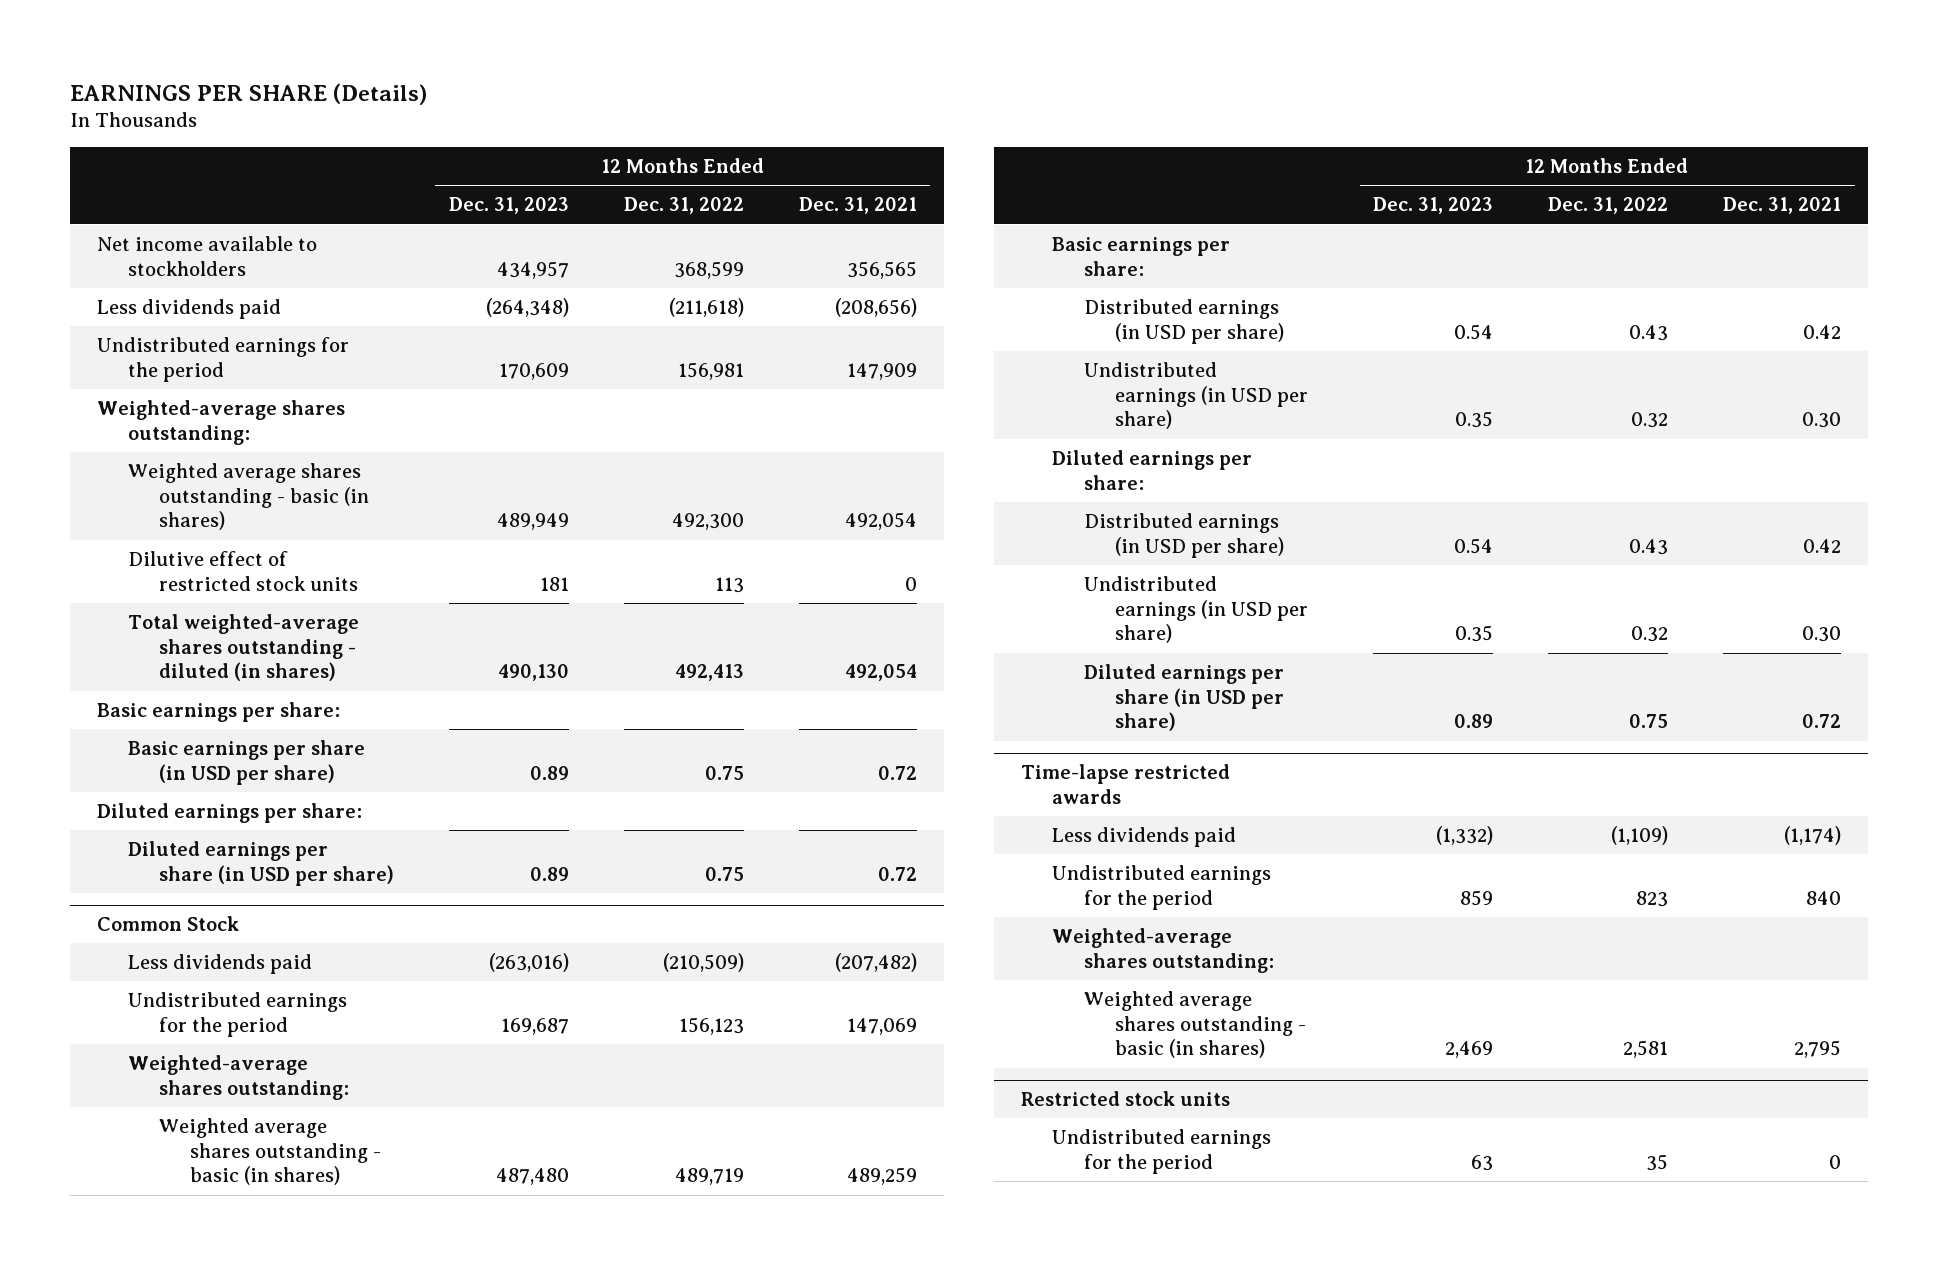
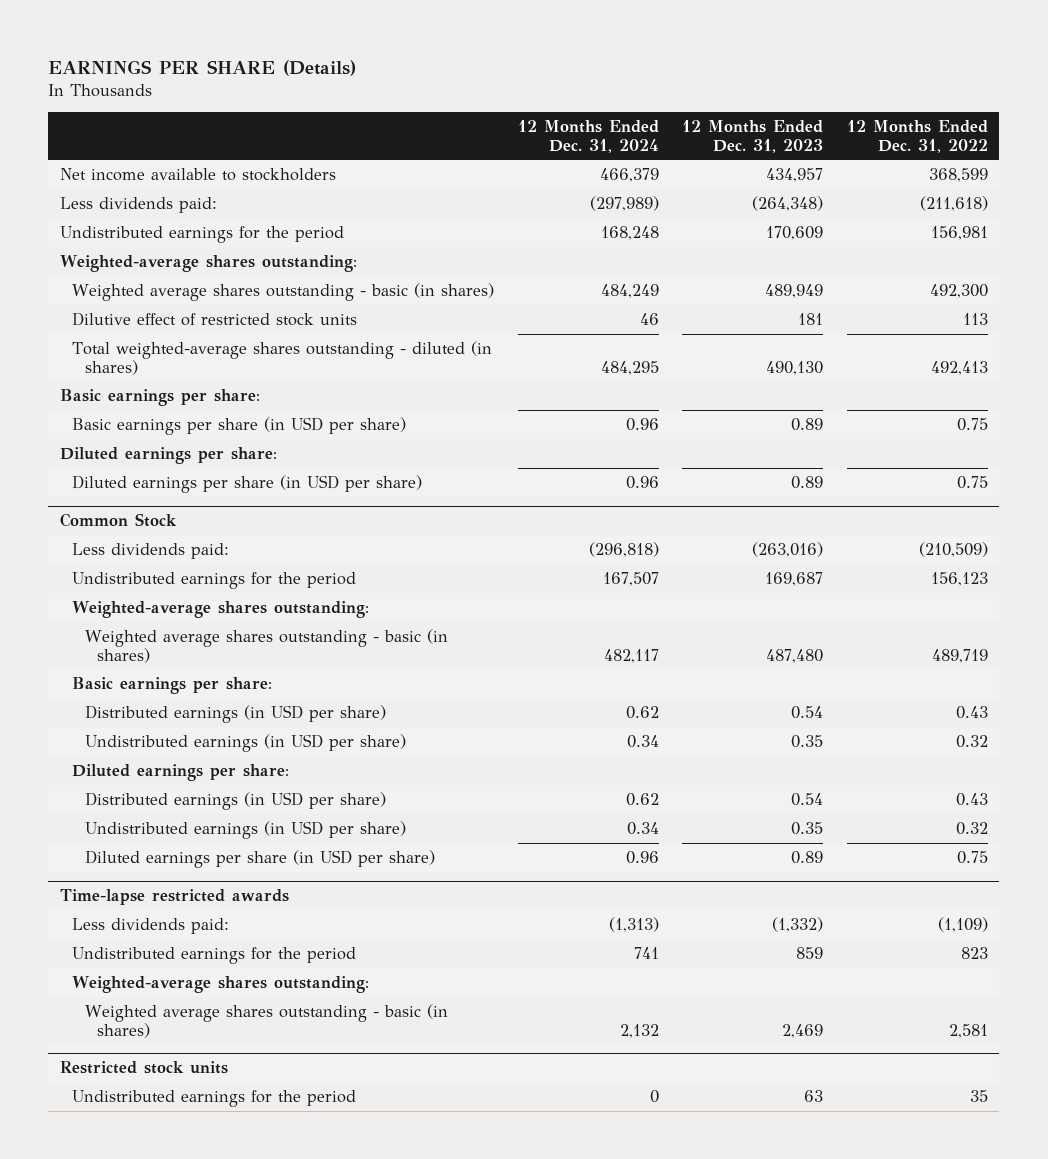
[798,197,917,215] Dec. 31, 2021 -> none
none -> [517,119,659,153] 12 Months Ended Dec. 31, 2024
[97,298,282,319] Less dividends paid -> [60,196,218,213] Less dividends paid:
[128,953,313,974] Less dividends paid -> [72,542,230,559] Less dividends paid:
[1052,826,1237,847] Less dividends paid -> [72,917,230,934] Less dividends paid:

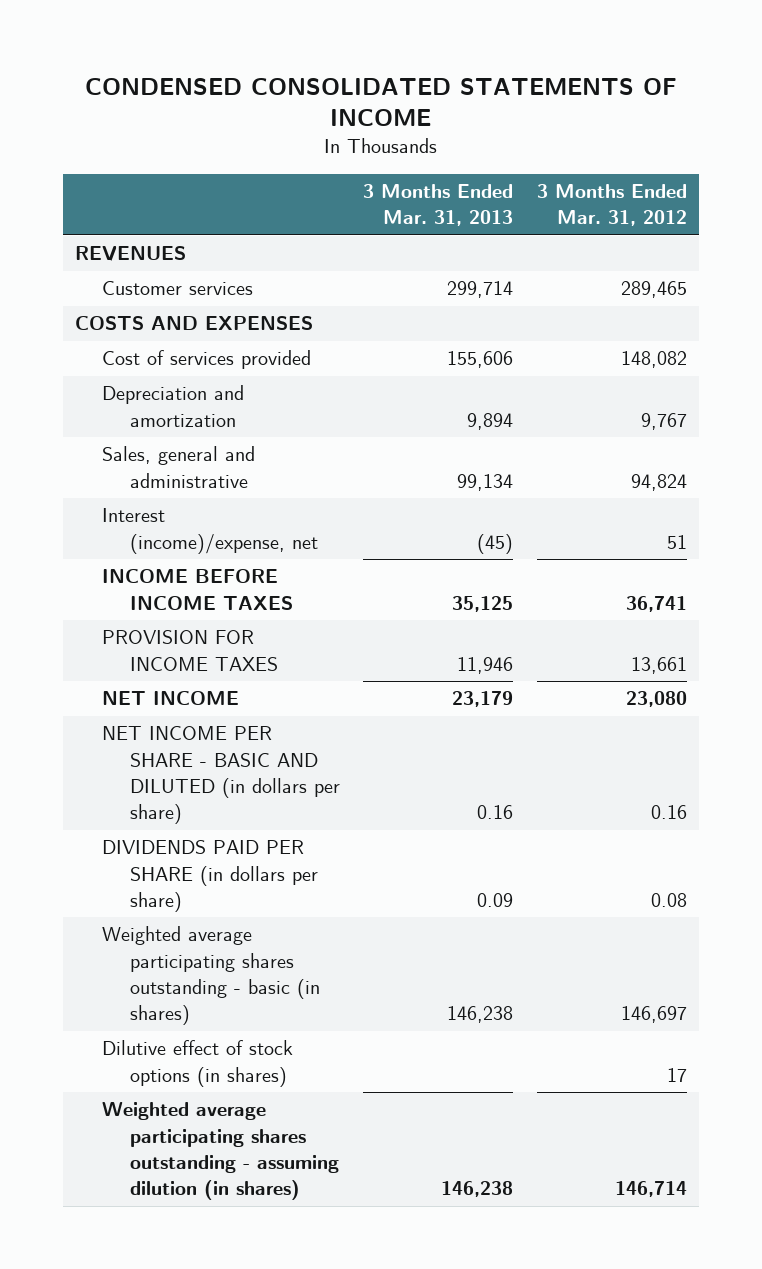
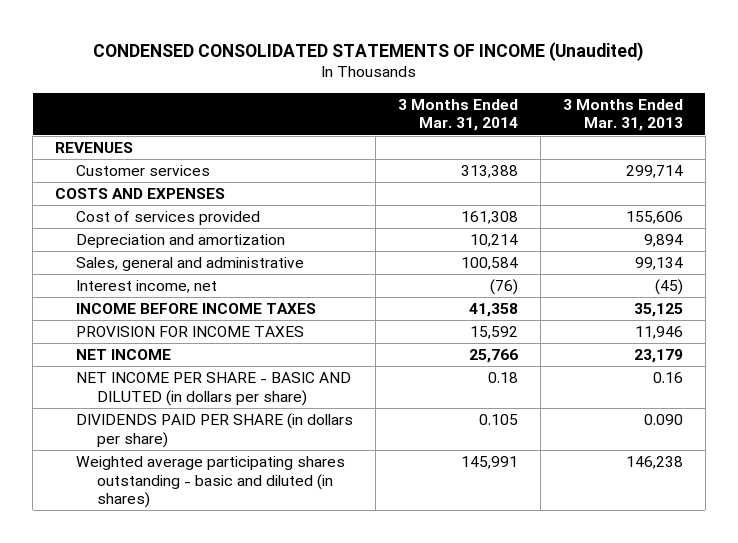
[84,77,677,126] CONDENSED CONSOLIDATED STATEMENTS OF INCOME -> [93,41,645,61] CONDENSED CONSOLIDATED STATEMENTS OF INCOME (Unaudited)
[536,184,687,227] 3 Months Ended Mar. 31, 2012 -> none
none -> [397,98,518,132] 3 Months Ended Mar. 31, 2014
[102,508,318,554] Interest (income)/expense, net -> [75,280,217,294] Interest income, net
[102,1040,294,1087] Dilutive effect of stock options (in shares) -> none
[102,1102,339,1201] Weighted average participating shares outstanding - assuming dilution (in shares) -> none
[477,893,514,908] 0.09 -> [643,414,683,426] 0.090
[102,926,320,1026] Weighted average participating shares outstanding - basic (in shares) -> [75,456,345,509] Weighted average participating shares outstanding - basic and diluted (in shares)

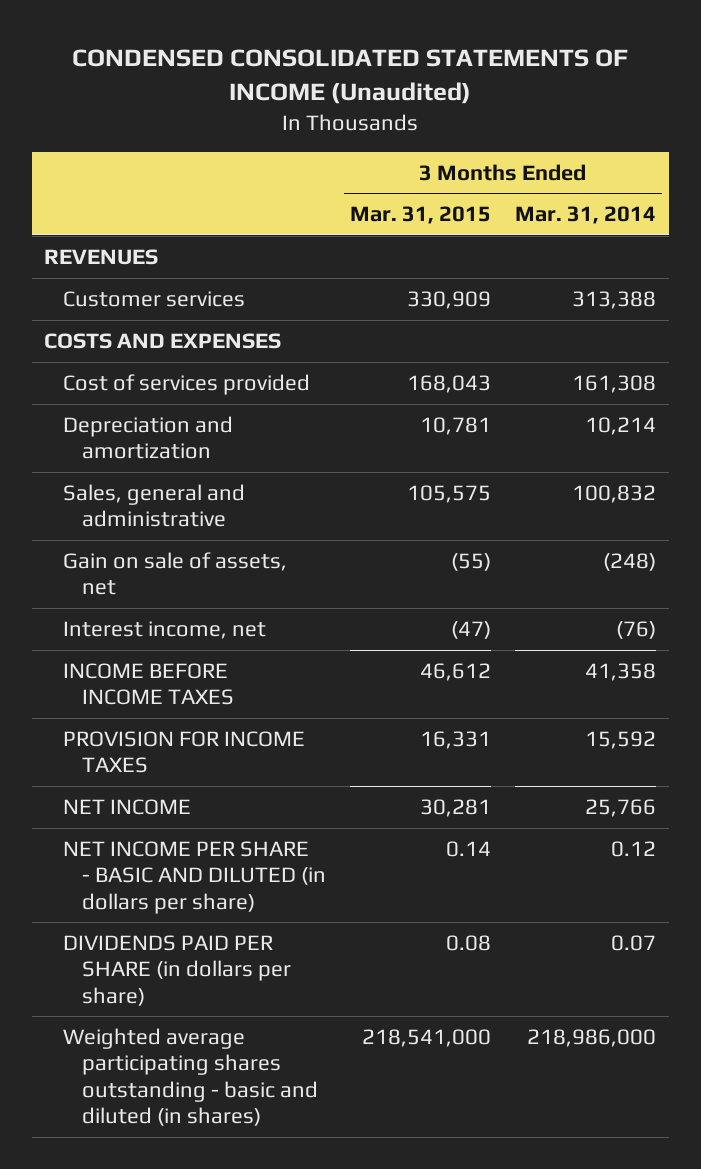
[562,98,683,132] 3 Months Ended Mar. 31, 2013 -> none
none -> [350,206,492,225] Mar. 31, 2015
[460,257,518,271] 100,584 -> [572,484,657,503] 100,832
none -> [63,551,288,596] Gain on sale of assets, net
[487,372,518,384] 0.18 -> [611,840,657,857] 0.12
[478,414,518,426] 0.105 -> [611,934,657,951] 0.07
[460,456,518,470] 145,991 -> [527,1028,657,1047] 218,986,000

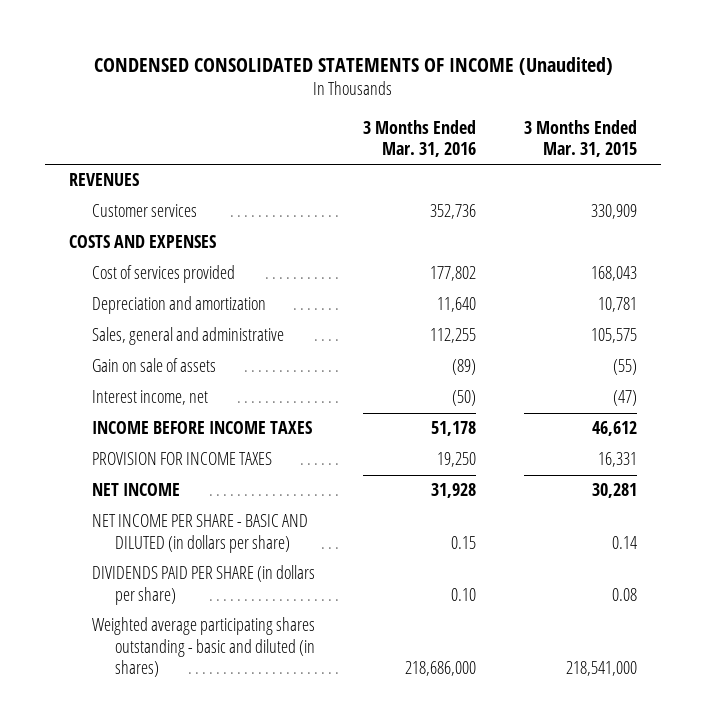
[515,206,657,225] Mar. 31, 2014 -> none
none -> [362,119,476,158] 3 Months Ended Mar. 31, 2016
[63,551,288,596] Gain on sale of assets, net -> [92,358,217,373] Gain on sale of assets

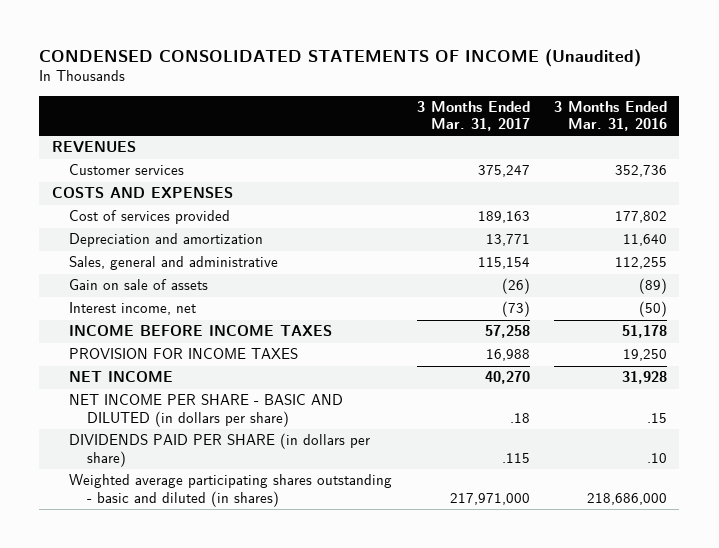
[523,119,637,158] 3 Months Ended Mar. 31, 2015 -> none
none -> [416,101,530,132] 3 Months Ended Mar. 31, 2017
[450,535,476,549] 0.15 -> [647,412,668,423] .15
[450,587,476,601] 0.10 -> [647,452,668,463] .10

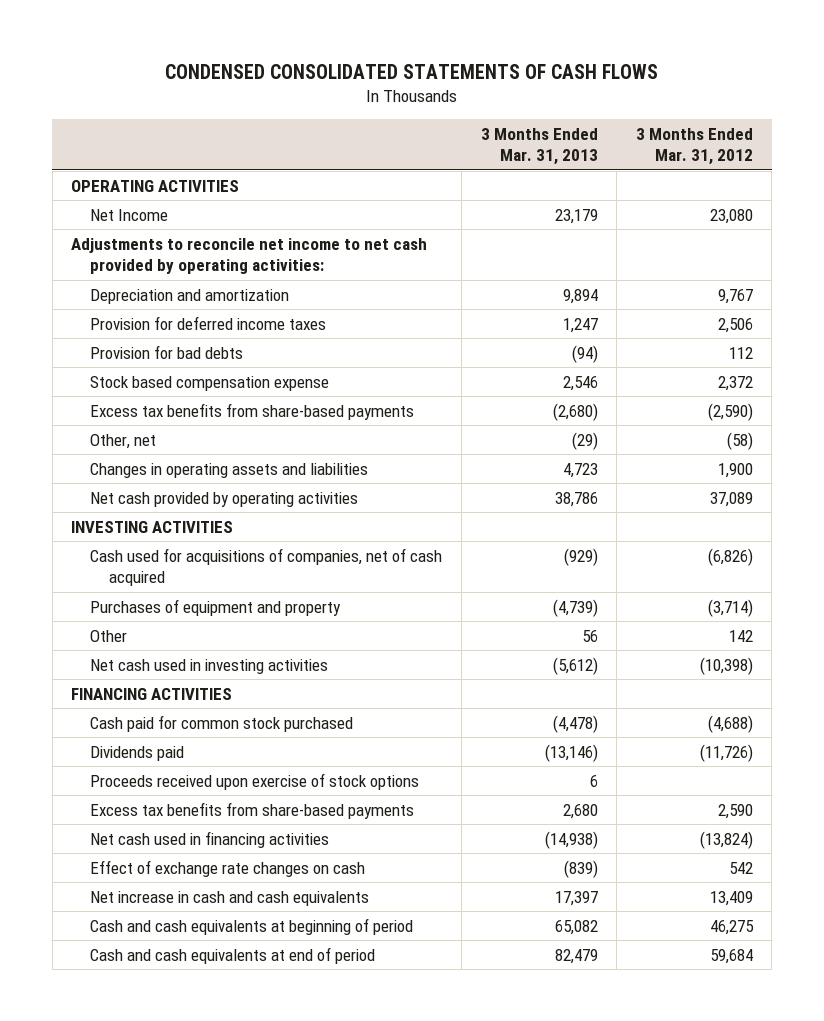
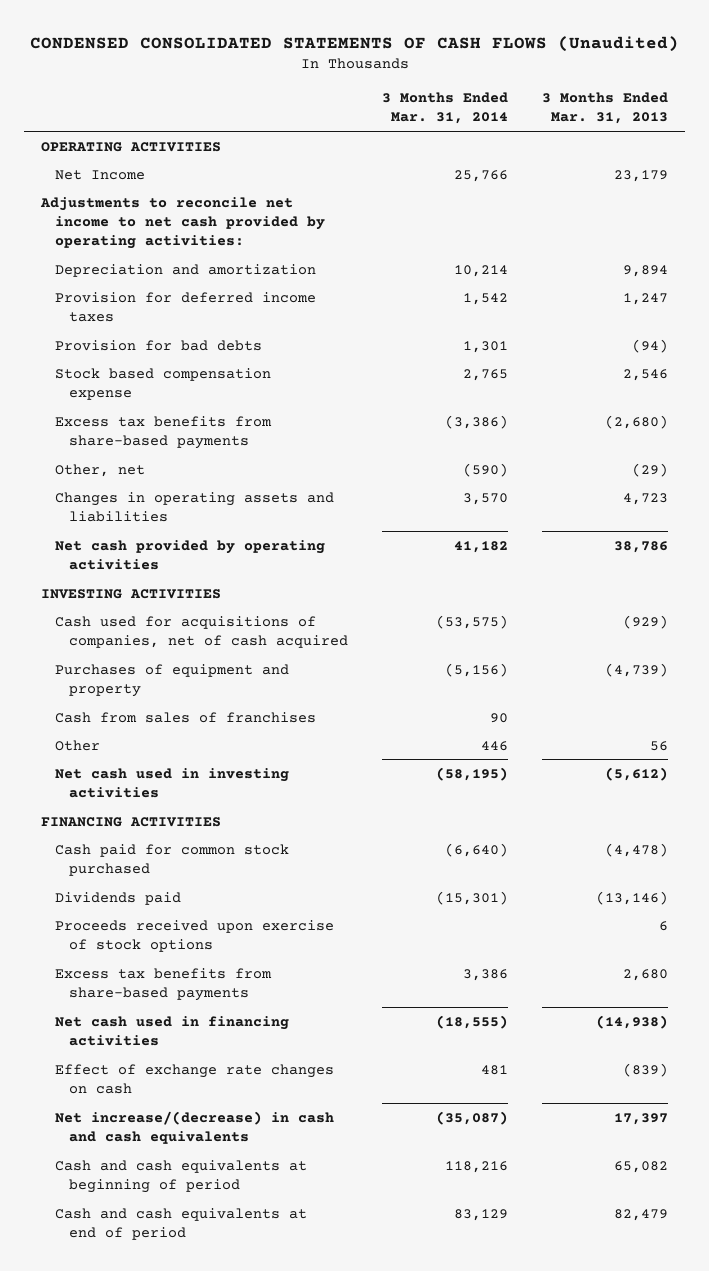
[165,63,659,79] CONDENSED CONSOLIDATED STATEMENTS OF CASH FLOWS -> [29,35,679,52] CONDENSED CONSOLIDATED STATEMENTS OF CASH FLOWS (Unaudited)
[635,127,753,166] 3 Months Ended Mar. 31, 2012 -> none
none -> [382,92,509,125] 3 Months Ended Mar. 31, 2014
none -> [55,711,317,723] Cash from sales of franchises
[90,890,370,906] Net increase in cash and cash equivalents -> [55,1110,335,1144] Net increase/(decrease) in cash and cash equivalents

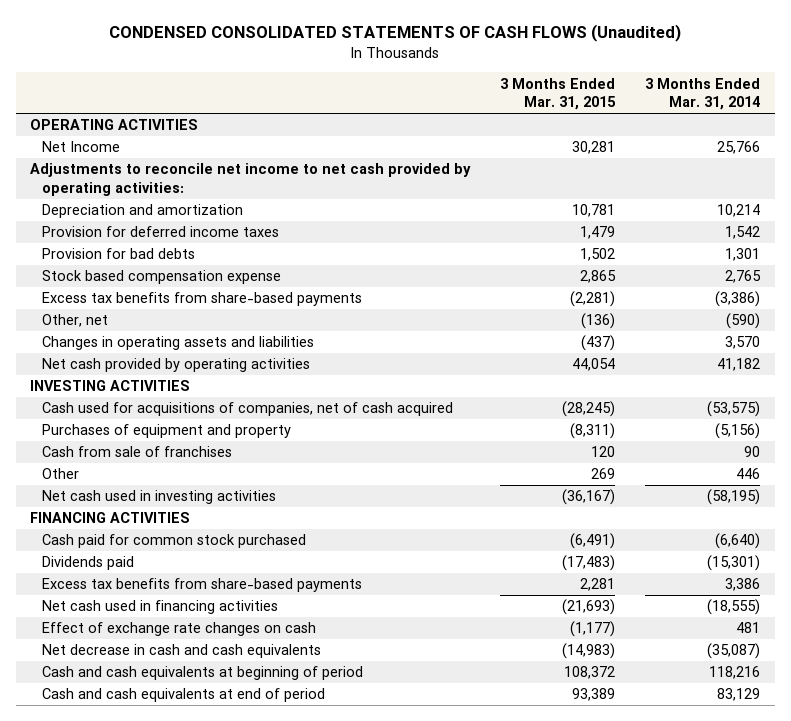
[541,92,668,125] 3 Months Ended Mar. 31, 2013 -> none
none -> [500,77,617,110] 3 Months Ended Mar. 31, 2015
[55,711,317,723] Cash from sales of franchises -> [42,446,233,458] Cash from sale of franchises
[55,919,335,952] Proceeds received upon exercise of stock options -> none
[55,1110,335,1144] Net increase/(decrease) in cash and cash equivalents -> [42,644,322,659] Net decrease in cash and cash equivalents

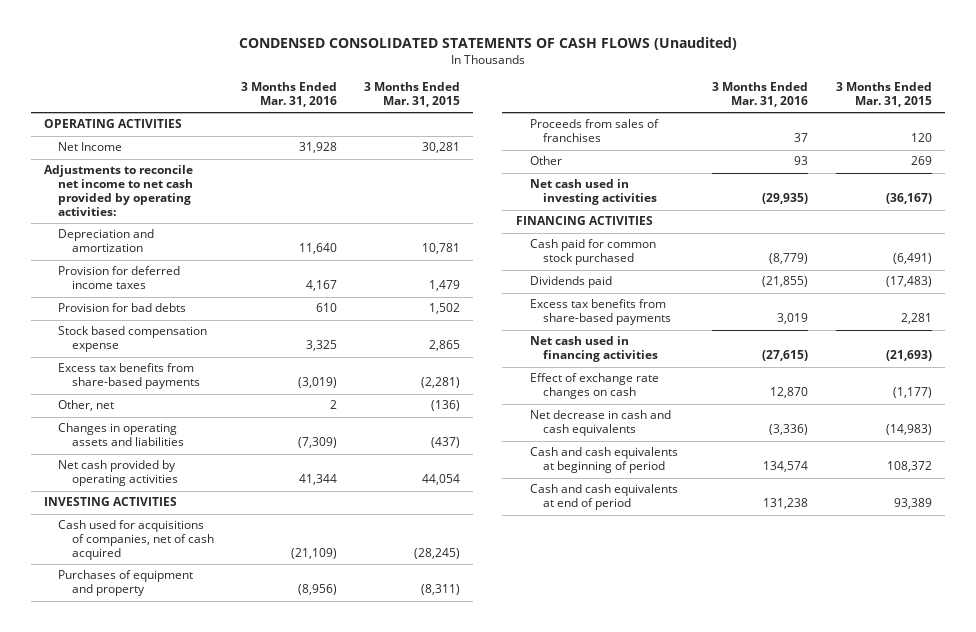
[645,77,761,110] 3 Months Ended Mar. 31, 2014 -> none
none -> [240,82,337,107] 3 Months Ended Mar. 31, 2016
[42,446,233,458] Cash from sale of franchises -> [529,119,659,143] Proceeds from sales of franchises

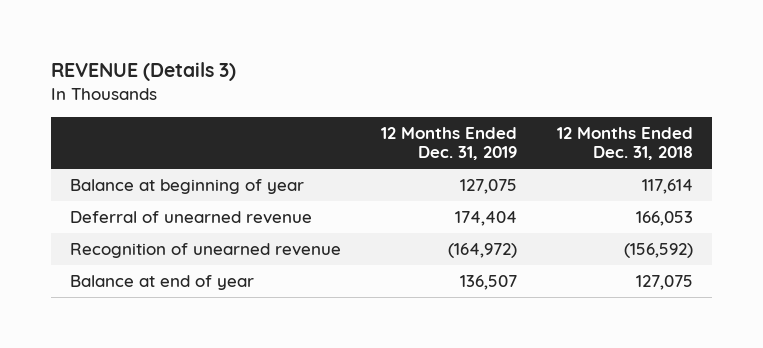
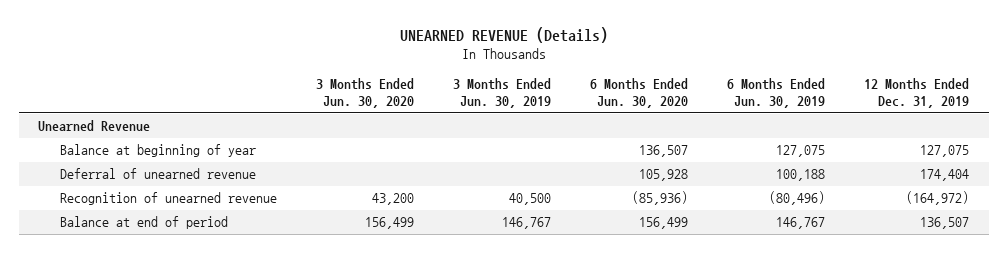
[50,61,236,81] REVENUE (Details 3) -> [399,27,608,44] UNEARNED REVENUE (Details)
[556,126,693,161] 12 Months Ended Dec. 31, 2018 -> none
none -> [316,78,415,109] 3 Months Ended Jun. 30, 2020
none -> [453,78,552,109] 3 Months Ended Jun. 30, 2019
none -> [590,78,689,109] 6 Months Ended Jun. 30, 2020
none -> [727,78,826,109] 6 Months Ended Jun. 30, 2019
none -> [38,120,151,132] Unearned Revenue
[70,274,255,290] Balance at end of year -> [60,216,229,230] Balance at end of period

